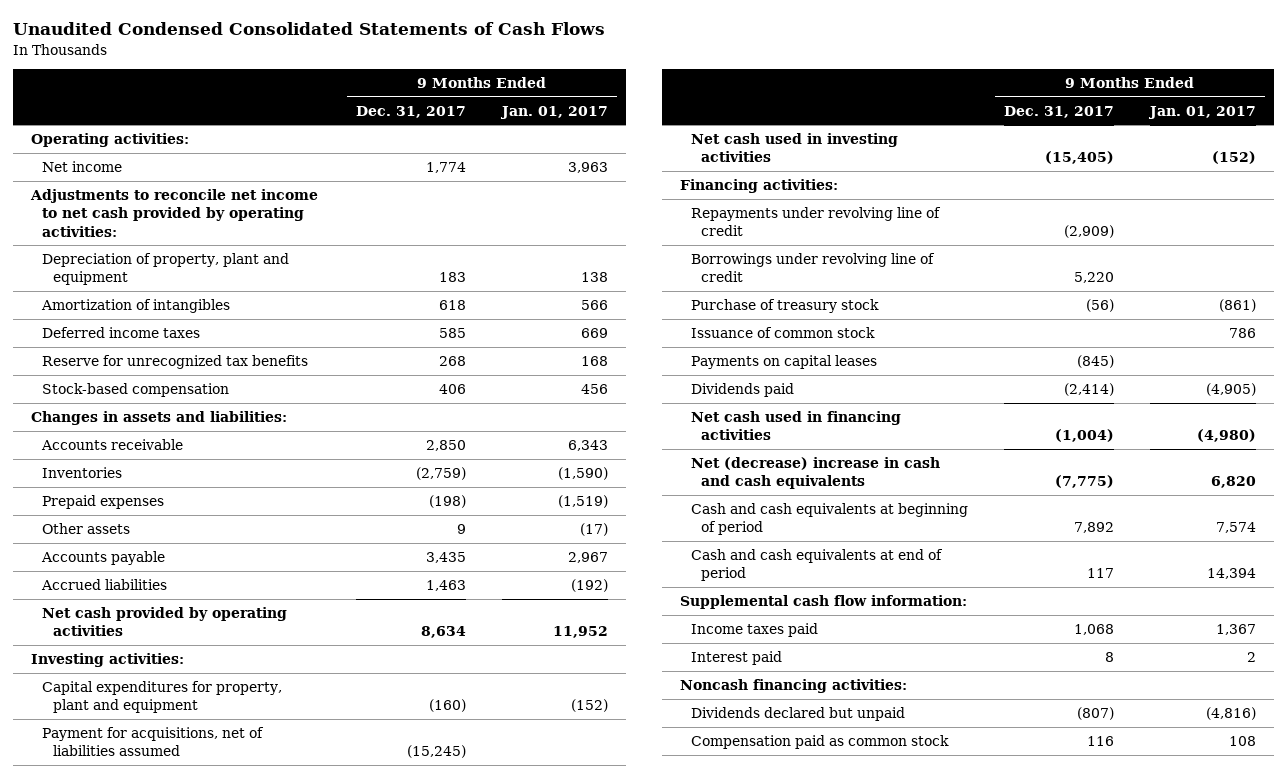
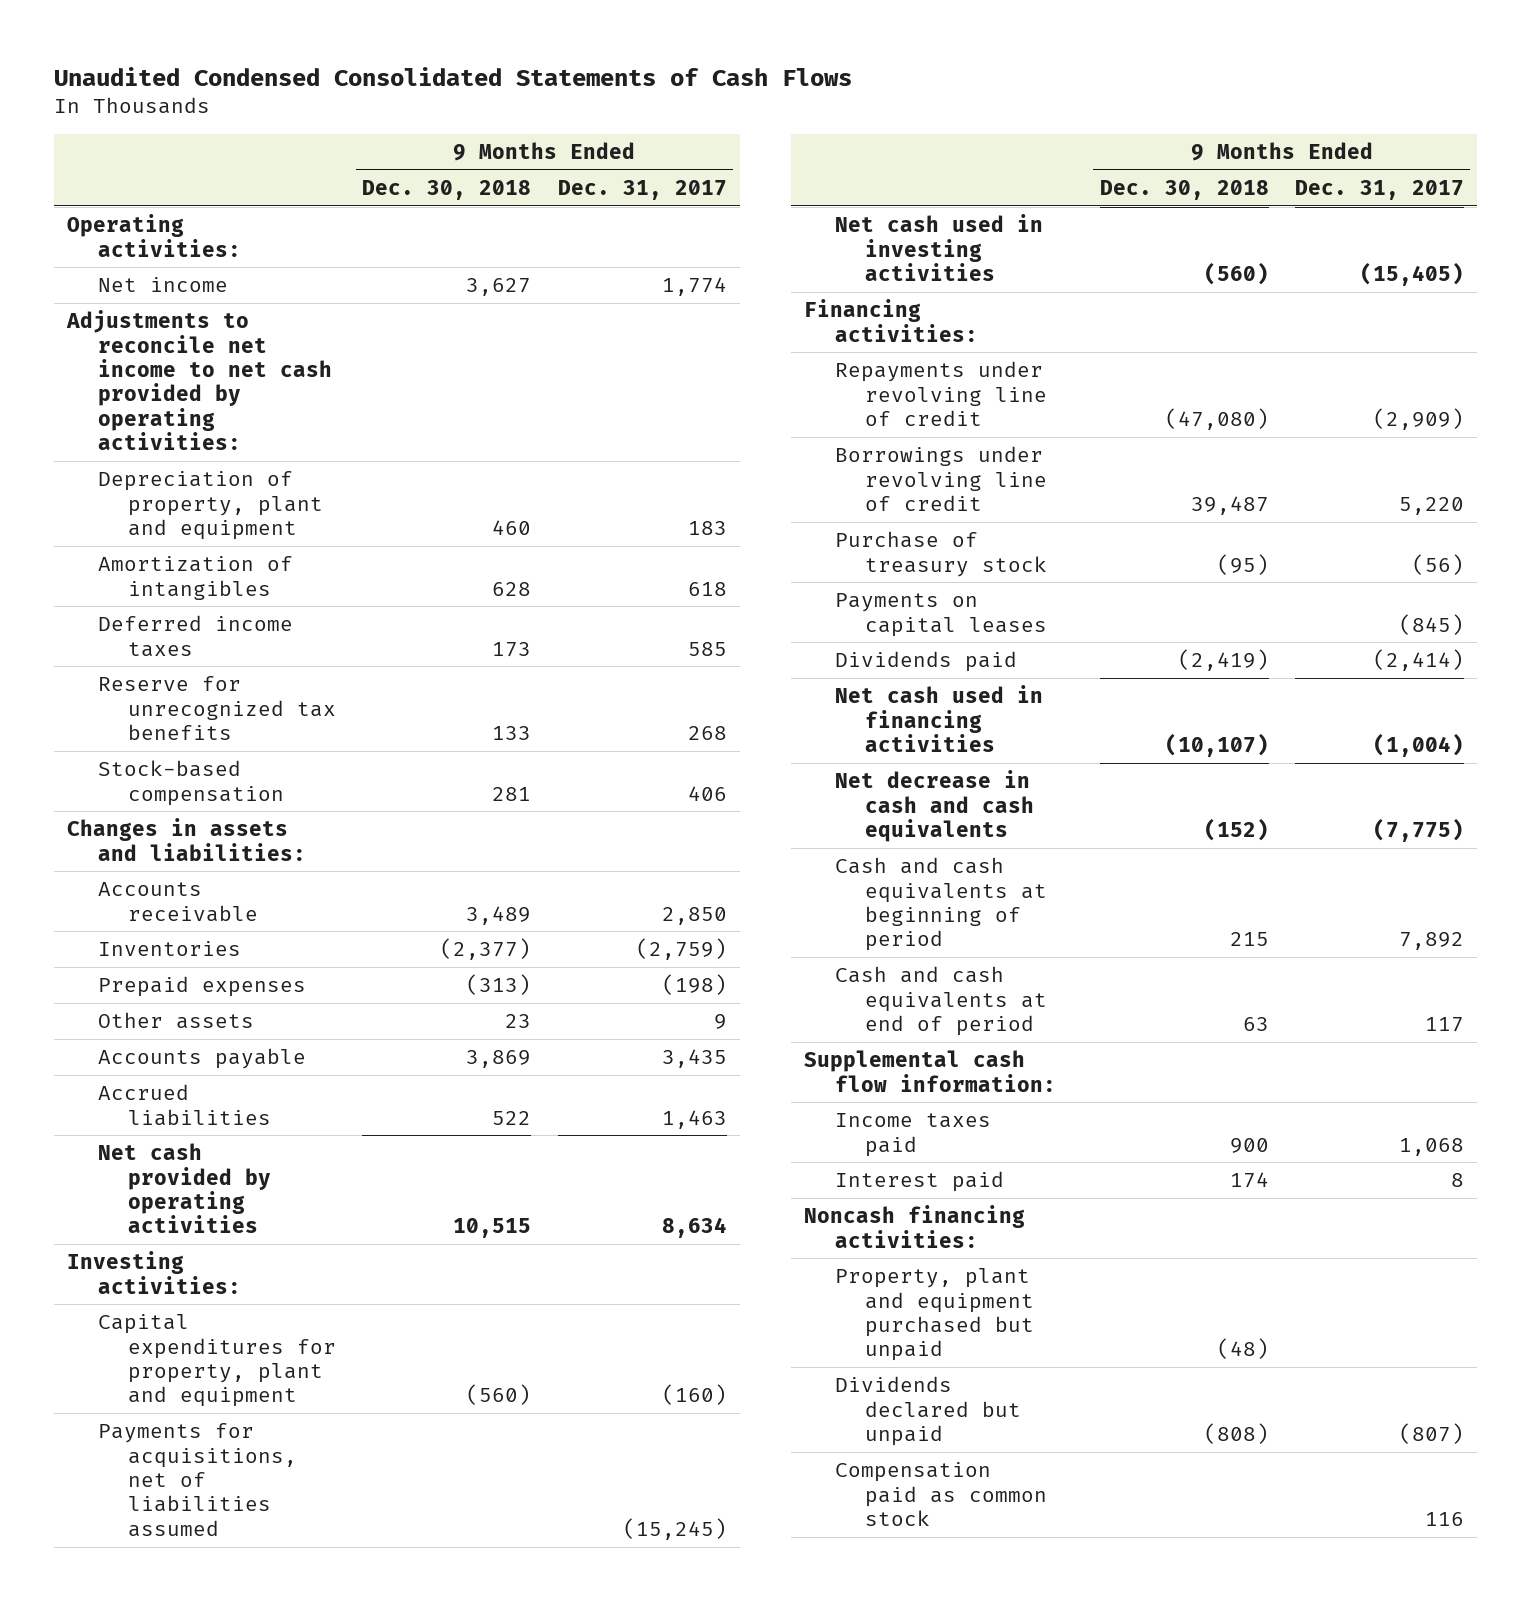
[499,105,608,119] Jan. 01, 2017 -> none
none -> [362,179,532,200] Dec. 30, 2018
[42,727,265,757] Payment for acquisitions, net of liabilities assumed -> [97,1423,298,1537] Payments for acquisitions, net of liabilities assumed
[690,327,875,339] Issuance of common stock -> none
[690,457,940,490] Net (decrease) increase in cash and cash equivalents -> [834,770,1035,842] Net decrease in cash and cash equivalents
none -> [834,1268,1035,1362] Property, plant and equipment purchased but unpaid

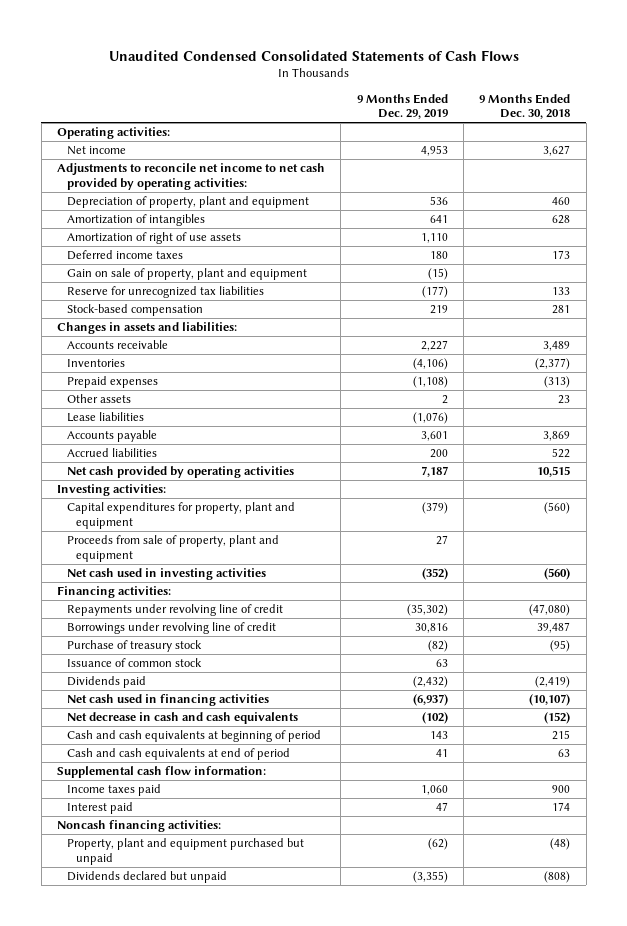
[557,179,727,200] Dec. 31, 2017 -> none
none -> [356,93,448,120] 9 Months Ended Dec. 29, 2019
none -> [66,232,241,245] Amortization of right of use assets
none -> [66,268,307,281] Gain on sale of property, plant and equipment
[97,676,337,740] Reserve for unrecognized tax benefits -> [66,286,264,299] Reserve for unrecognized tax liabilities
none -> [66,412,144,423] Lease liabilities
[97,1423,298,1537] Payments for acquisitions, net of liabilities assumed -> none
none -> [66,535,279,562] Proceeds from sale of property, plant and equipment
[834,593,1048,637] Payments on capital leases -> none
none -> [66,658,202,668] Issuance of common stock
[834,1462,1048,1526] Compensation paid as common stock -> none

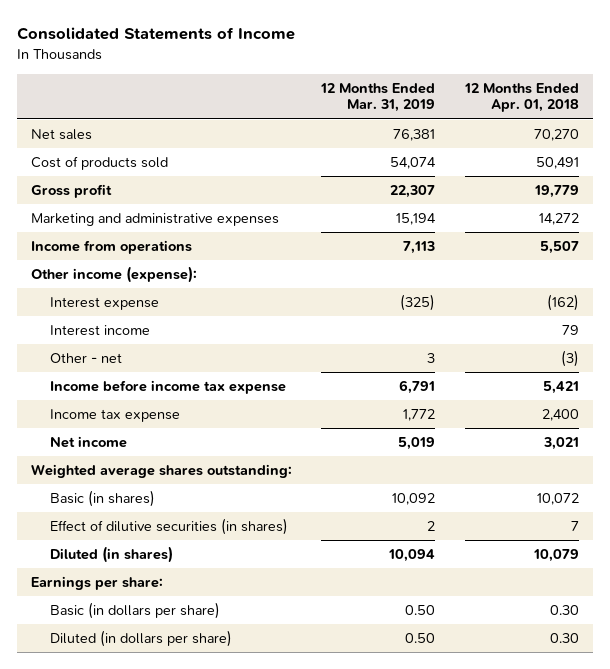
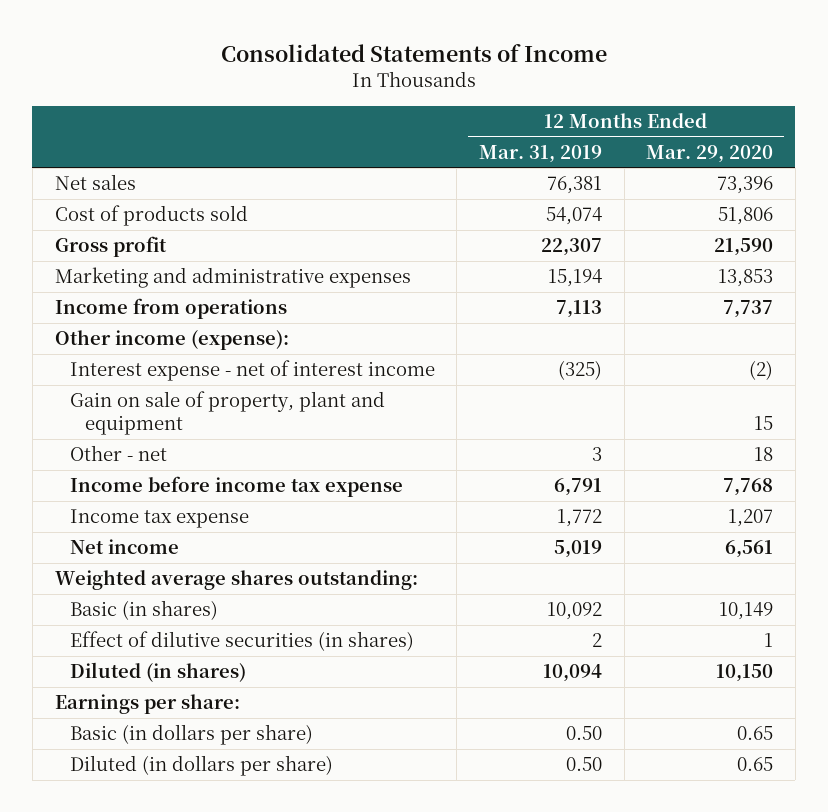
[463,82,579,113] 12 Months Ended Apr. 01, 2018 -> none
none -> [646,144,774,163] Mar. 29, 2020
[49,324,150,336] Interest income -> none
[49,296,159,310] Interest expense -> [69,360,435,382] Interest expense - net of interest income
none -> [69,391,385,436] Gain on sale of property, plant and equipment

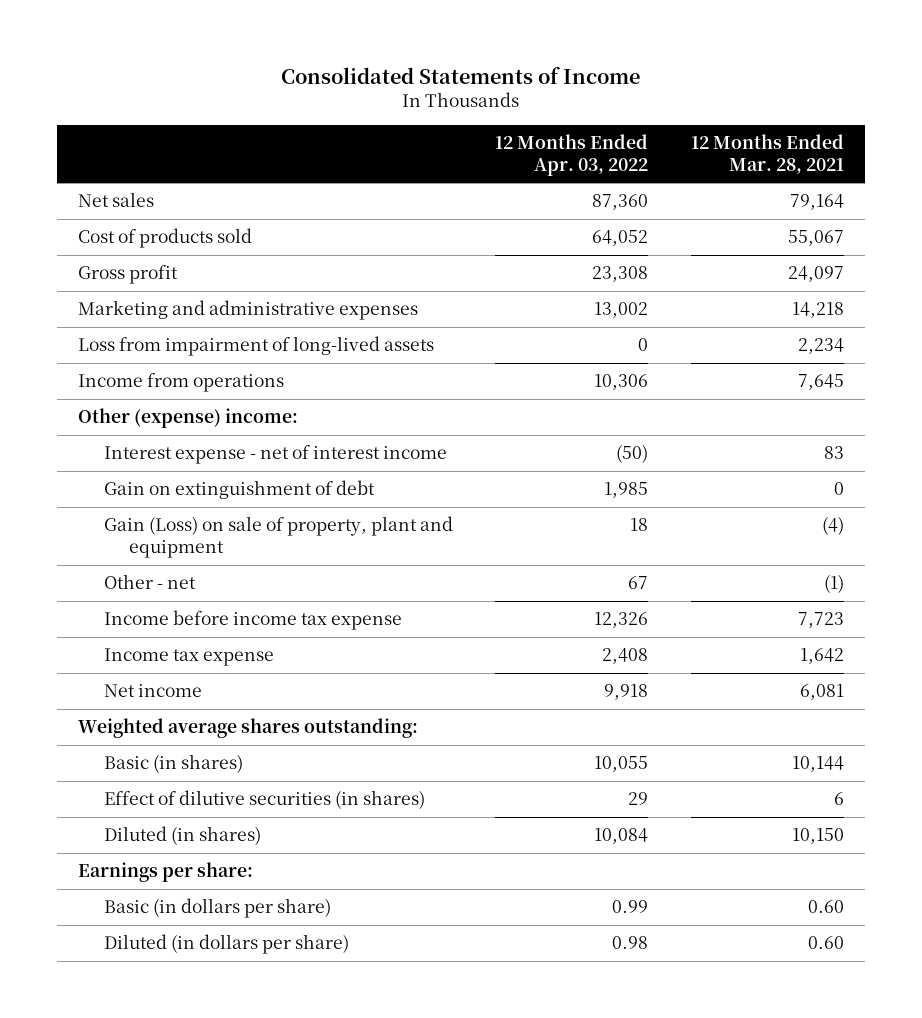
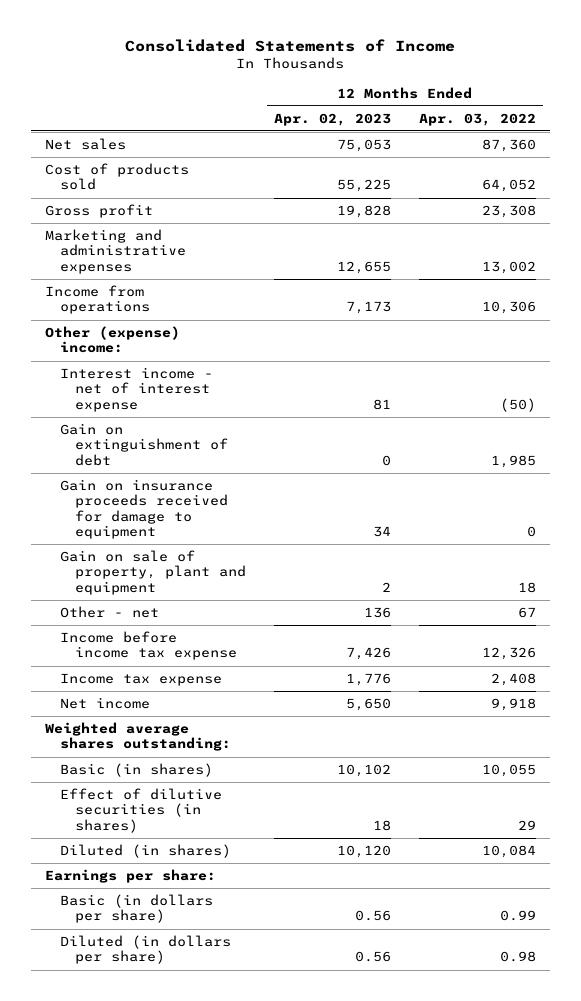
[690,133,844,174] 12 Months Ended Mar. 28, 2021 -> none
none -> [273,112,391,126] Apr. 02, 2023
[77,336,434,357] Loss from impairment of long-lived assets -> none
[103,445,447,465] Interest expense - net of interest income -> [59,366,213,412] Interest income - net of interest expense
none -> [59,478,228,540] Gain on insurance proceeds received for damage to equipment
[103,516,453,559] Gain (Loss) on sale of property, plant and equipment -> [59,549,246,595] Gain on sale of property, plant and equipment

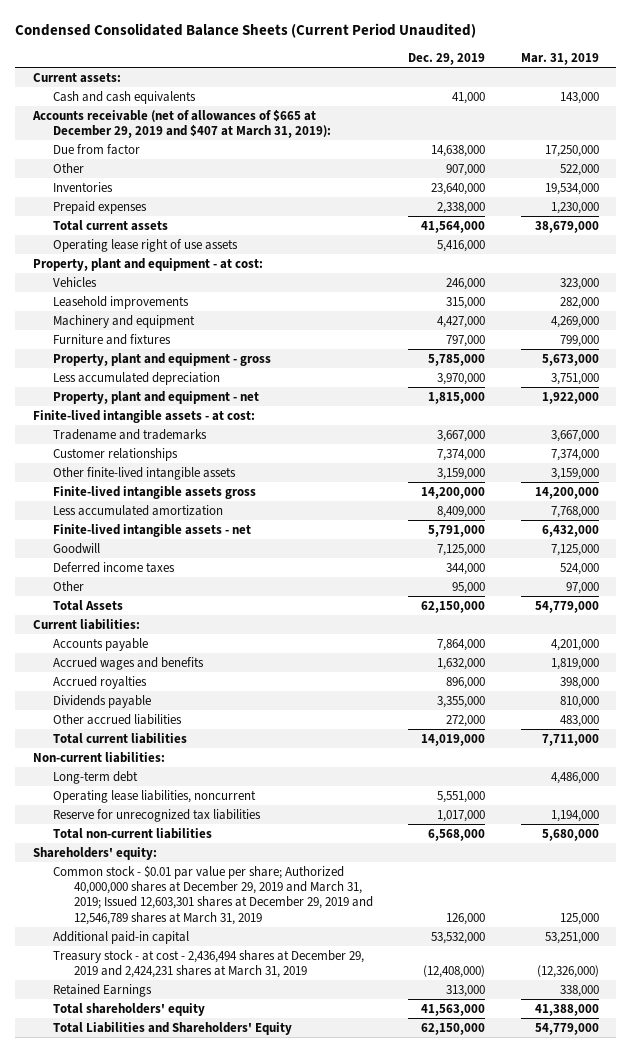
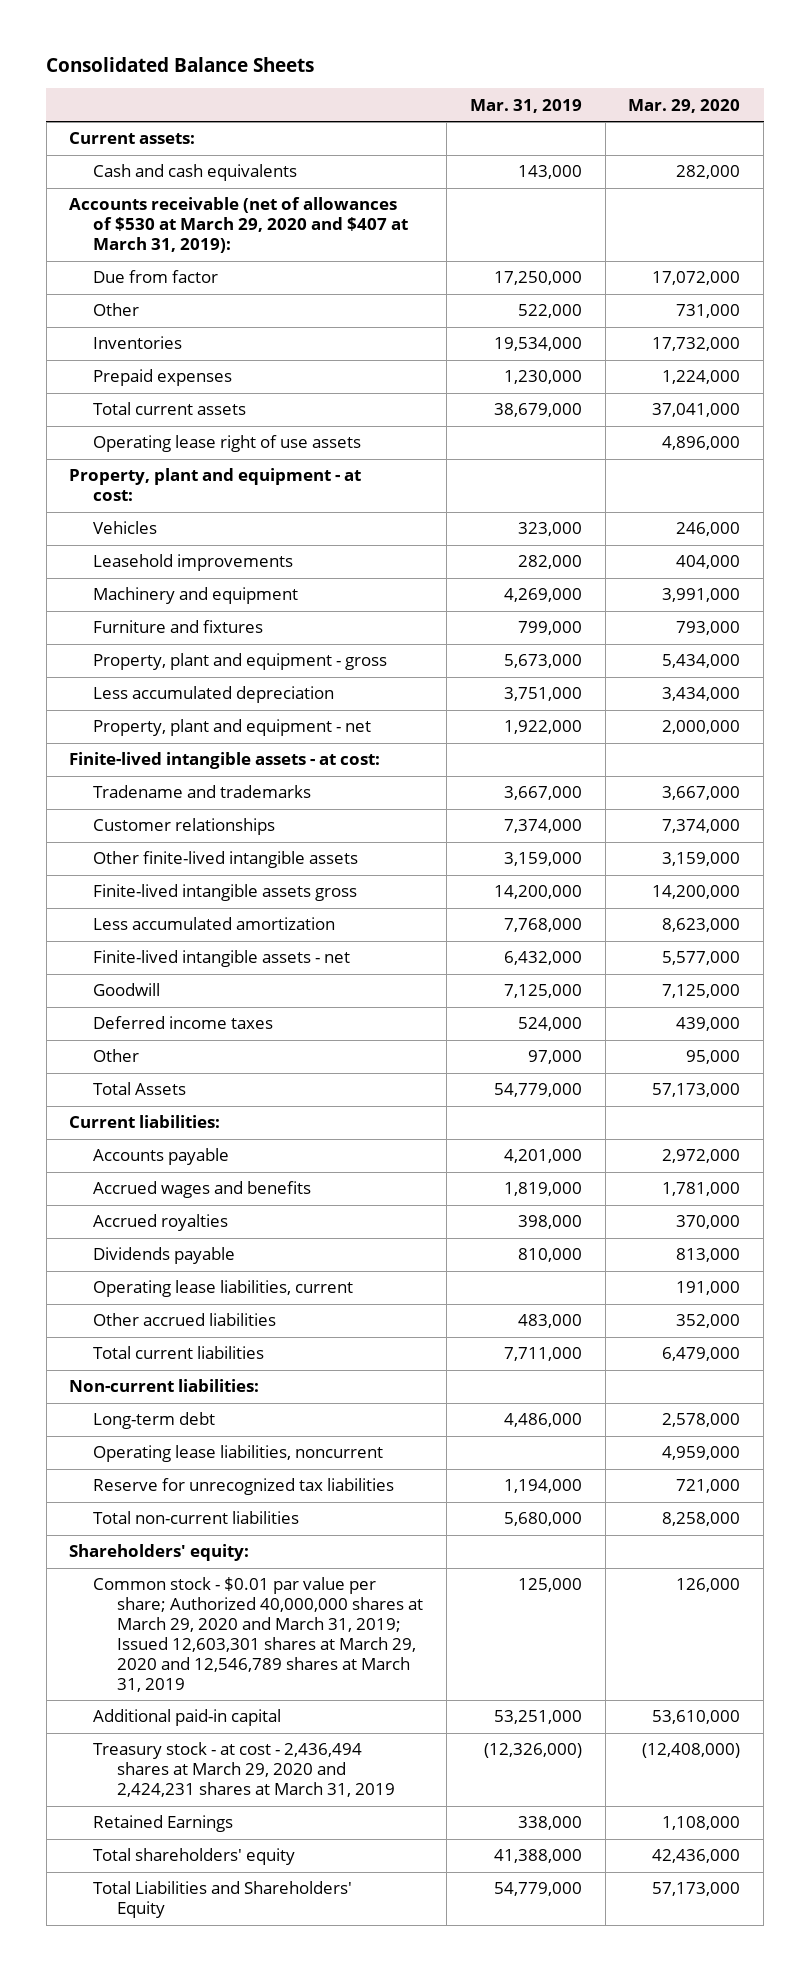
[14,23,476,39] Condensed Consolidated Balance Sheets (Current Period Unaudited) -> [46,56,315,72] Consolidated Balance Sheets
[408,53,486,66] Dec. 29, 2019 -> none
none -> [628,98,741,113] Mar. 29, 2020
[31,109,332,138] Accounts receivable (net of allowances of $665 at December 29, 2019 and $407 at March 31, 2019): -> [69,197,409,254] Accounts receivable (net of allowances of $530 at March 29, 2020 and $407 at March 31, 2019):
none -> [93,1280,354,1298] Operating lease liabilities, current
[53,864,373,925] Common stock - $0.01 par value per share; Authorized 40,000,000 shares at December 29, 2019 and March 31, 2019; Issued 12,603,301 shares at December 29, 2019 and 12,546,789 shares at March 31, 2019 -> [93,1577,423,1692] Common stock - $0.01 par value per share; Authorized 40,000,000 shares at March 29, 2020 and March 31, 2019; Issued 12,603,301 shares at March 29, 2020 and 12,546,789 shares at March 31, 2019
[53,949,365,978] Treasury stock - at cost - 2,436,494 shares at December 29, 2019 and 2,424,231 shares at March 31, 2019 -> [93,1742,395,1798] Treasury stock - at cost - 2,436,494 shares at March 29, 2020 and 2,424,231 shares at March 31, 2019

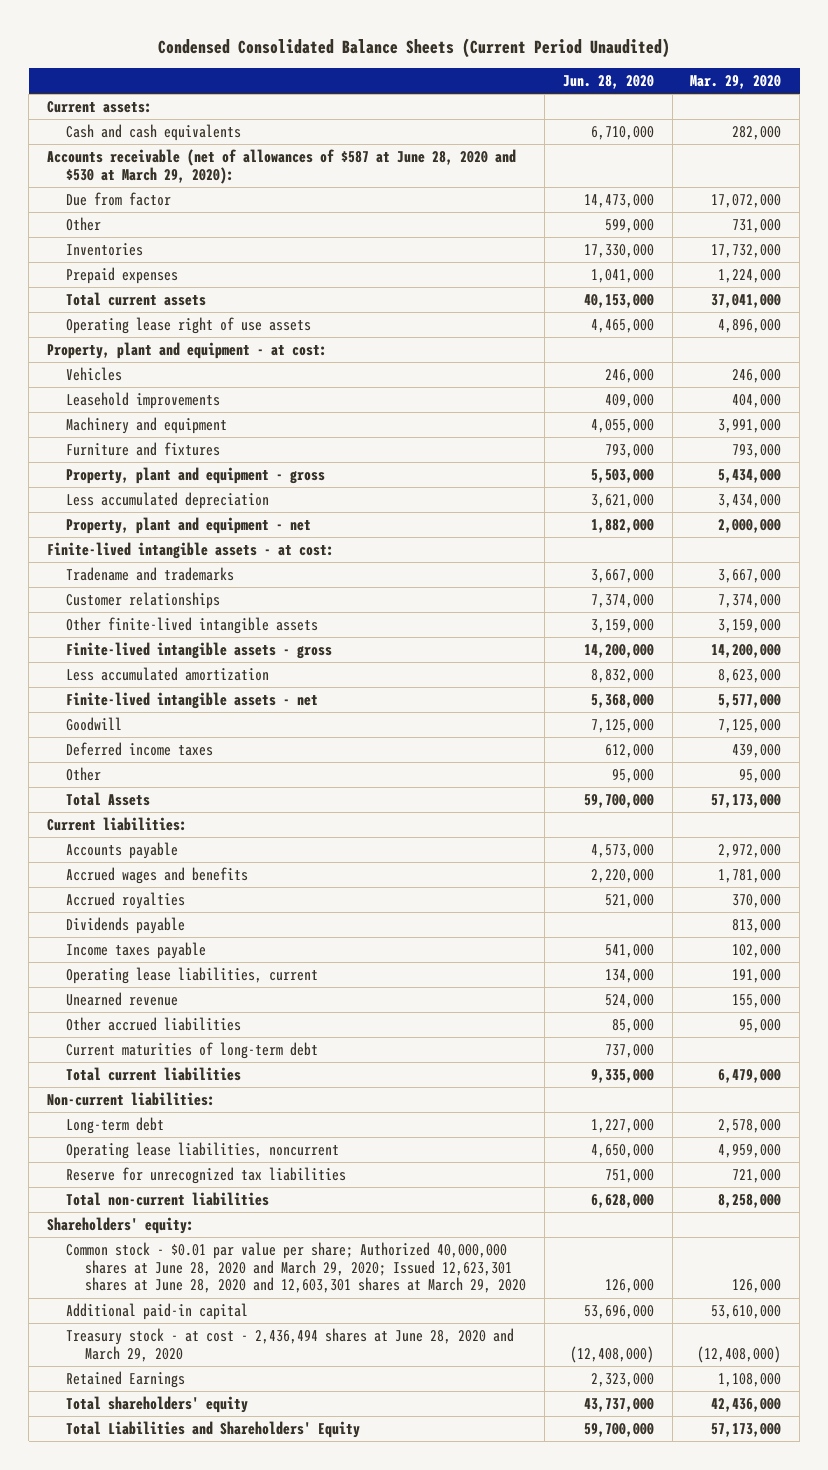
[46,56,315,72] Consolidated Balance Sheets -> [158,37,671,58] Condensed Consolidated Balance Sheets (Current Period Unaudited)
[469,98,582,113] Mar. 31, 2019 -> none
none -> [562,75,654,90] Jun. 28, 2020
[69,197,409,254] Accounts receivable (net of allowances of $530 at March 29, 2020 and $407 at March 31, 2019): -> [47,149,517,184] Accounts receivable (net of allowances of $587 at June 28, 2020 and $530 at March 29, 2020):
[93,884,358,902] Finite-lived intangible assets gross -> [66,642,333,660] Finite-lived intangible assets - gross
none -> [66,942,207,960] Income taxes payable
none -> [66,992,179,1007] Unearned revenue
[676,1314,741,1329] 352,000 -> [739,1019,782,1034] 95,000
none -> [66,1042,319,1060] Current maturities of long-term debt
[93,1577,423,1692] Common stock - $0.01 par value per share; Authorized 40,000,000 shares at March 29, 2020 and March 31, 2019; Issued 12,603,301 shares at March 29, 2020 and 12,546,789 shares at March 31, 2019 -> [66,1242,527,1294] Common stock - $0.01 par value per share; Authorized 40,000,000 shares at June 28, 2020 and March 29, 2020; Issued 12,623,301 shares at June 28, 2020 and 12,603,301 shares at March 29, 2020
[93,1742,395,1798] Treasury stock - at cost - 2,436,494 shares at March 29, 2020 and 2,424,231 shares at March 31, 2019 -> [66,1328,515,1362] Treasury stock - at cost - 2,436,494 shares at June 28, 2020 and March 29, 2020

